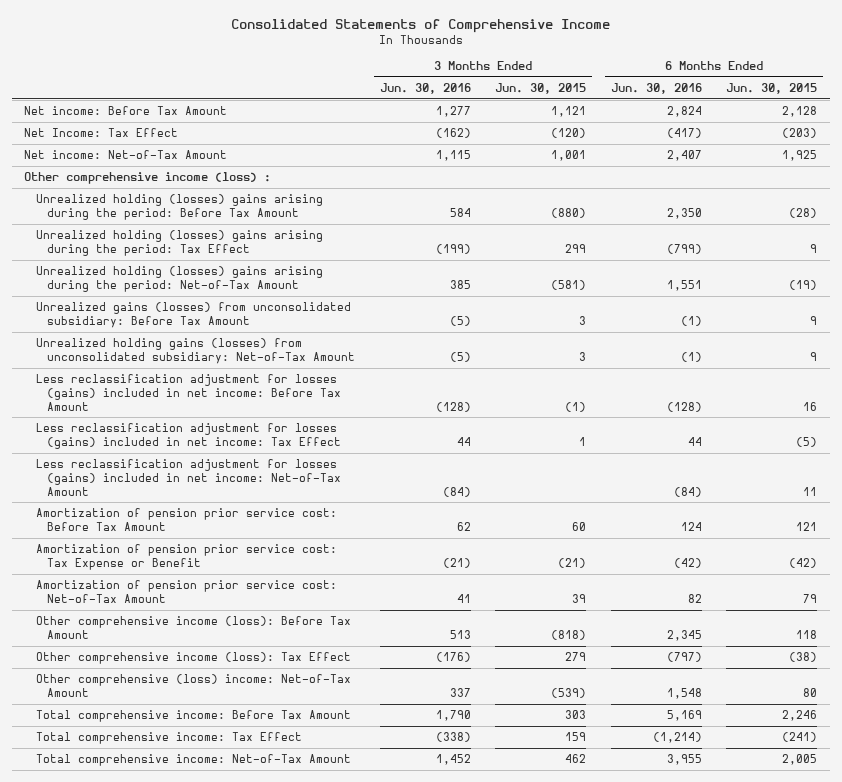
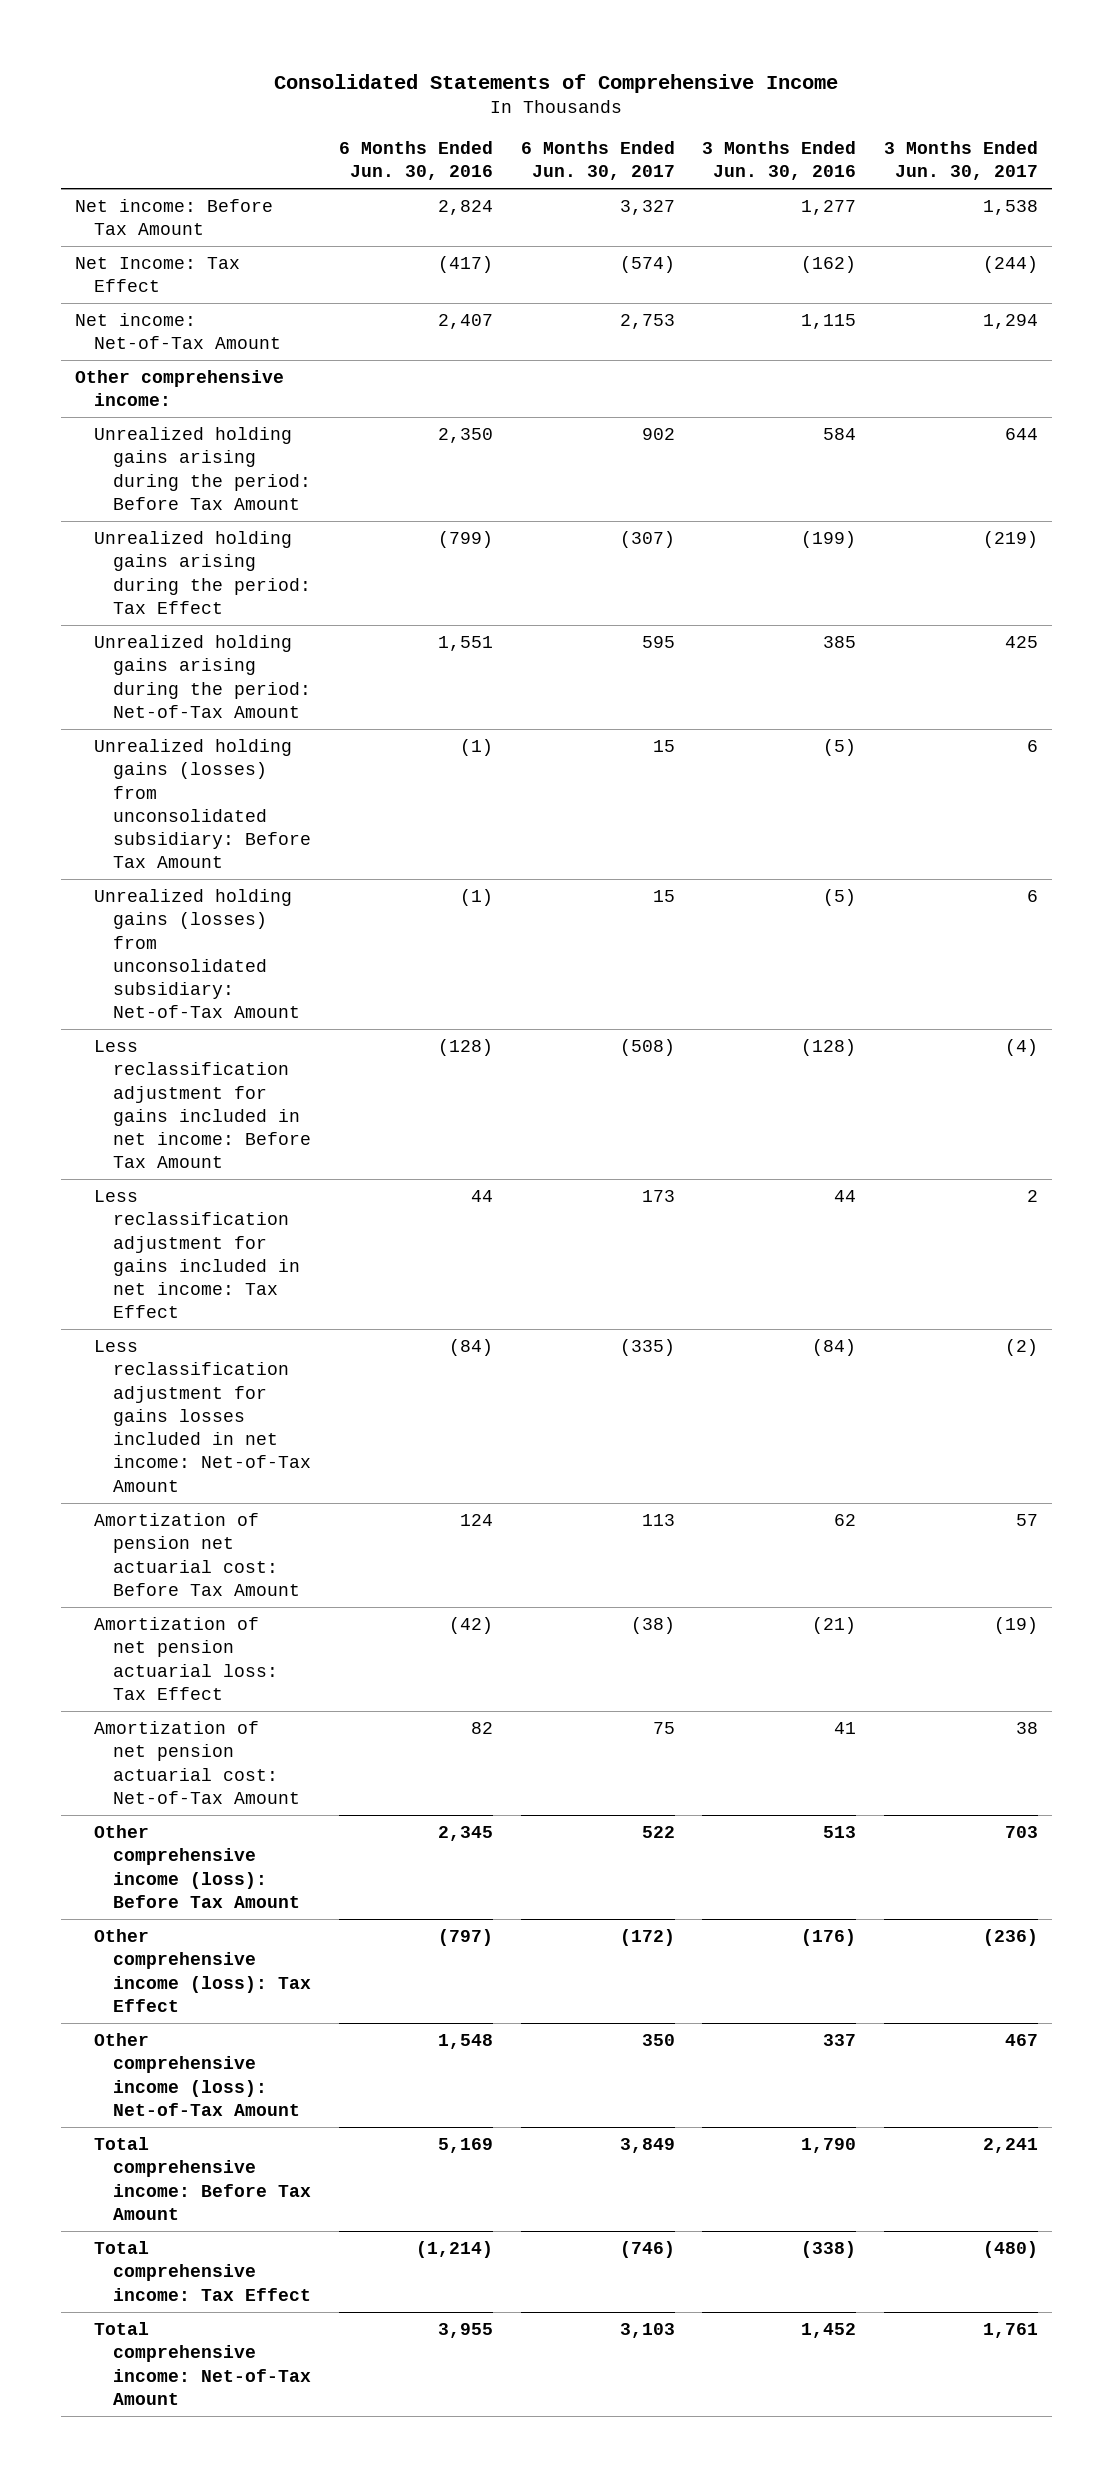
[495,83,587,95] Jun. 30, 2015 -> none
[726,83,818,95] Jun. 30, 2015 -> none
none -> [520,141,675,181] 6 Months Ended Jun. 30, 2017
none -> [884,141,1039,181] 3 Months Ended Jun. 30, 2017
[24,172,272,185] Other comprehensive income (loss) : -> [74,369,284,407] Other comprehensive income:
[35,194,323,220] Unrealized holding (losses) gains arising during the period: Before Tax Amount -> [94,426,312,510] Unrealized holding gains arising during the period: Before Tax Amount
[35,230,323,256] Unrealized holding (losses) gains arising during the period: Tax Effect -> [94,530,312,614] Unrealized holding gains arising during the period: Tax Effect
[35,266,323,292] Unrealized holding (losses) gains arising during the period: Net-of-Tax Amount -> [94,634,312,718] Unrealized holding gains arising during the period: Net-of-Tax Amount
[35,302,351,328] Unrealized gains (losses) from unconsolidated subsidiary: Before Tax Amount -> [94,738,312,869] Unrealized holding gains (losses) from unconsolidated subsidiary: Before Tax Amount
[35,374,342,411] Less reclassification adjustment for losses (gains) included in net income: Before Tax Amount -> [94,1039,312,1169] Less reclassification adjustment for gains included in net income: Before Tax Amount
[35,423,342,449] Less reclassification adjustment for losses (gains) included in net income: Tax Effect -> [94,1189,301,1319] Less reclassification adjustment for gains included in net income: Tax Effect
[35,459,342,496] Less reclassification adjustment for losses (gains) included in net income: Net-of-Tax Amount -> [94,1339,312,1492] Less reclassification adjustment for gains losses included in net income: Net-of-Tax Amount
[35,508,337,531] Amortization of pension prior service cost: Before Tax Amount -> [94,1512,301,1596] Amortization of pension net actuarial cost: Before Tax Amount
[35,544,337,570] Amortization of pension prior service cost: Tax Expense or Benefit -> [94,1616,279,1700] Amortization of net pension actuarial loss: Tax Effect
[35,580,337,603] Amortization of pension prior service cost: Net-of-Tax Amount -> [94,1720,301,1804] Amortization of net pension actuarial cost: Net-of-Tax Amount
[35,674,351,697] Other comprehensive (loss) income: Net-of-Tax Amount -> [94,2032,301,2116] Other comprehensive income (loss): Net-of-Tax Amount

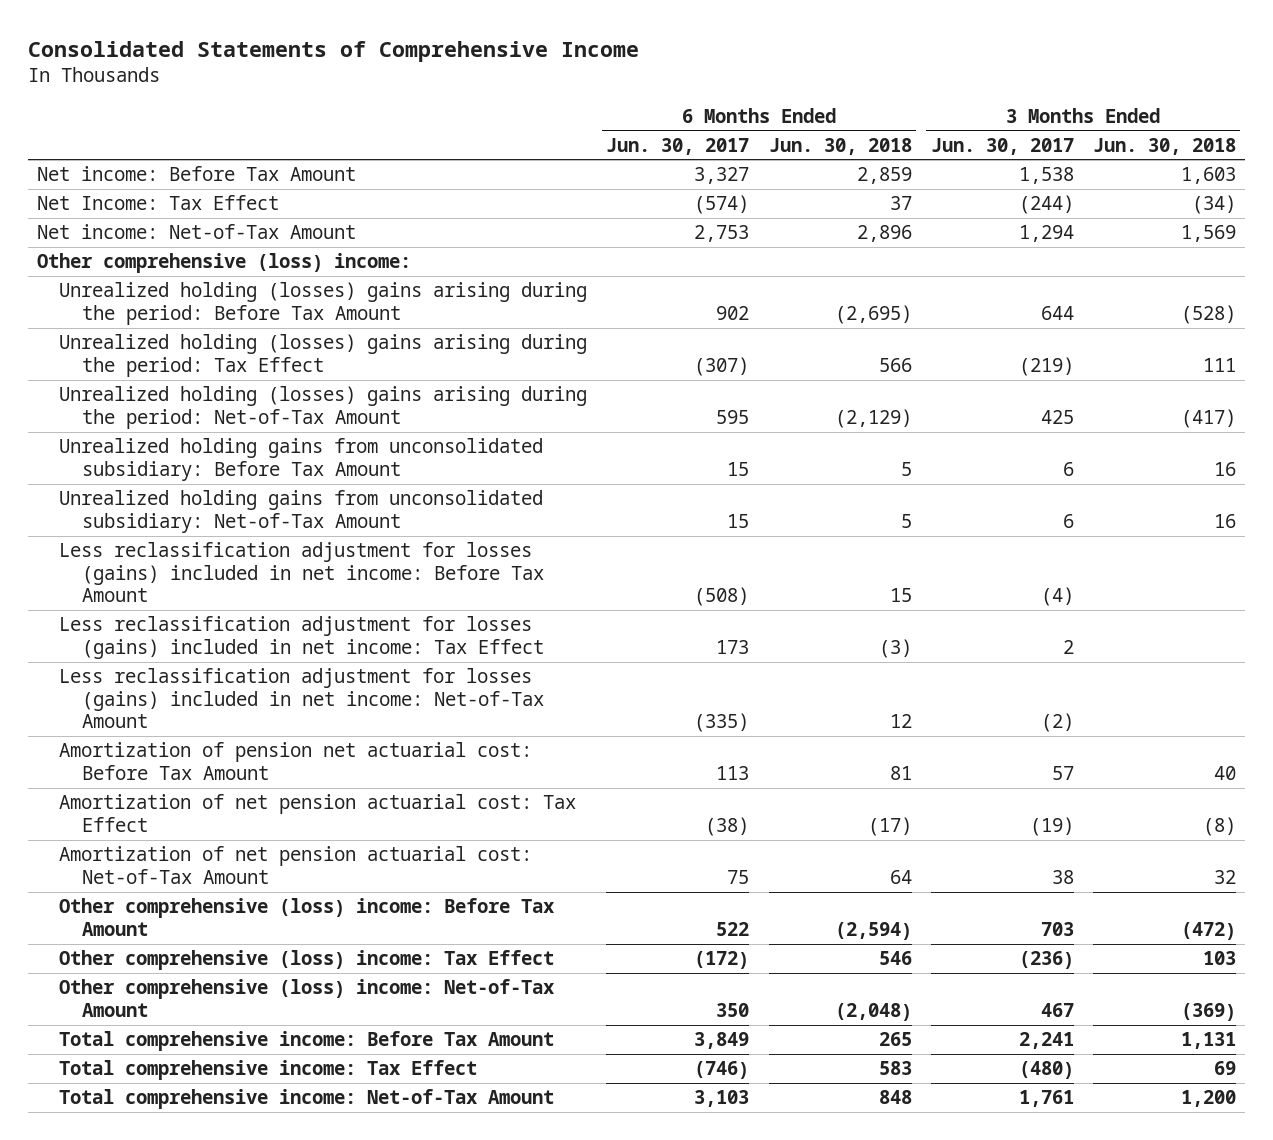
[339,141,494,181] 6 Months Ended Jun. 30, 2016 -> none
[702,141,857,181] 3 Months Ended Jun. 30, 2016 -> none
none -> [768,137,912,155] Jun. 30, 2018
none -> [1092,137,1236,155] Jun. 30, 2018
[74,369,284,407] Other comprehensive income: -> [37,253,412,274] Other comprehensive (loss) income:
[94,426,312,510] Unrealized holding gains arising during the period: Before Tax Amount -> [59,282,588,325] Unrealized holding (losses) gains arising during the period: Before Tax Amount
[94,530,312,614] Unrealized holding gains arising during the period: Tax Effect -> [59,334,588,377] Unrealized holding (losses) gains arising during the period: Tax Effect
[94,634,312,718] Unrealized holding gains arising during the period: Net-of-Tax Amount -> [59,386,588,429] Unrealized holding (losses) gains arising during the period: Net-of-Tax Amount
[94,738,312,869] Unrealized holding gains (losses) from unconsolidated subsidiary: Before Tax Amount -> [59,438,544,481] Unrealized holding gains from unconsolidated subsidiary: Before Tax Amount
[94,888,301,1019] Unrealized holding gains (losses) from unconsolidated subsidiary: Net-of-Tax Amount -> [59,490,544,533] Unrealized holding gains from unconsolidated subsidiary: Net-of-Tax Amount
[94,1039,312,1169] Less reclassification adjustment for gains included in net income: Before Tax Amount -> [59,542,544,603] Less reclassification adjustment for losses (gains) included in net income: Before Tax Amount
[94,1189,301,1319] Less reclassification adjustment for gains included in net income: Tax Effect -> [59,616,544,659] Less reclassification adjustment for losses (gains) included in net income: Tax Effect
[94,1339,312,1492] Less reclassification adjustment for gains losses included in net income: Net-of-Tax Amount -> [59,668,544,729] Less reclassification adjustment for losses (gains) included in net income: Net-of-Tax Amount
[94,1616,279,1700] Amortization of net pension actuarial loss: Tax Effect -> [59,794,577,832] Amortization of net pension actuarial cost: Tax Effect
[94,1824,301,1908] Other comprehensive income (loss): Before Tax Amount -> [59,898,556,936] Other comprehensive (loss) income: Before Tax Amount
[94,1928,312,2012] Other comprehensive income (loss): Tax Effect -> [59,950,555,971] Other comprehensive (loss) income: Tax Effect
[94,2032,301,2116] Other comprehensive income (loss): Net-of-Tax Amount -> [59,979,556,1017] Other comprehensive (loss) income: Net-of-Tax Amount

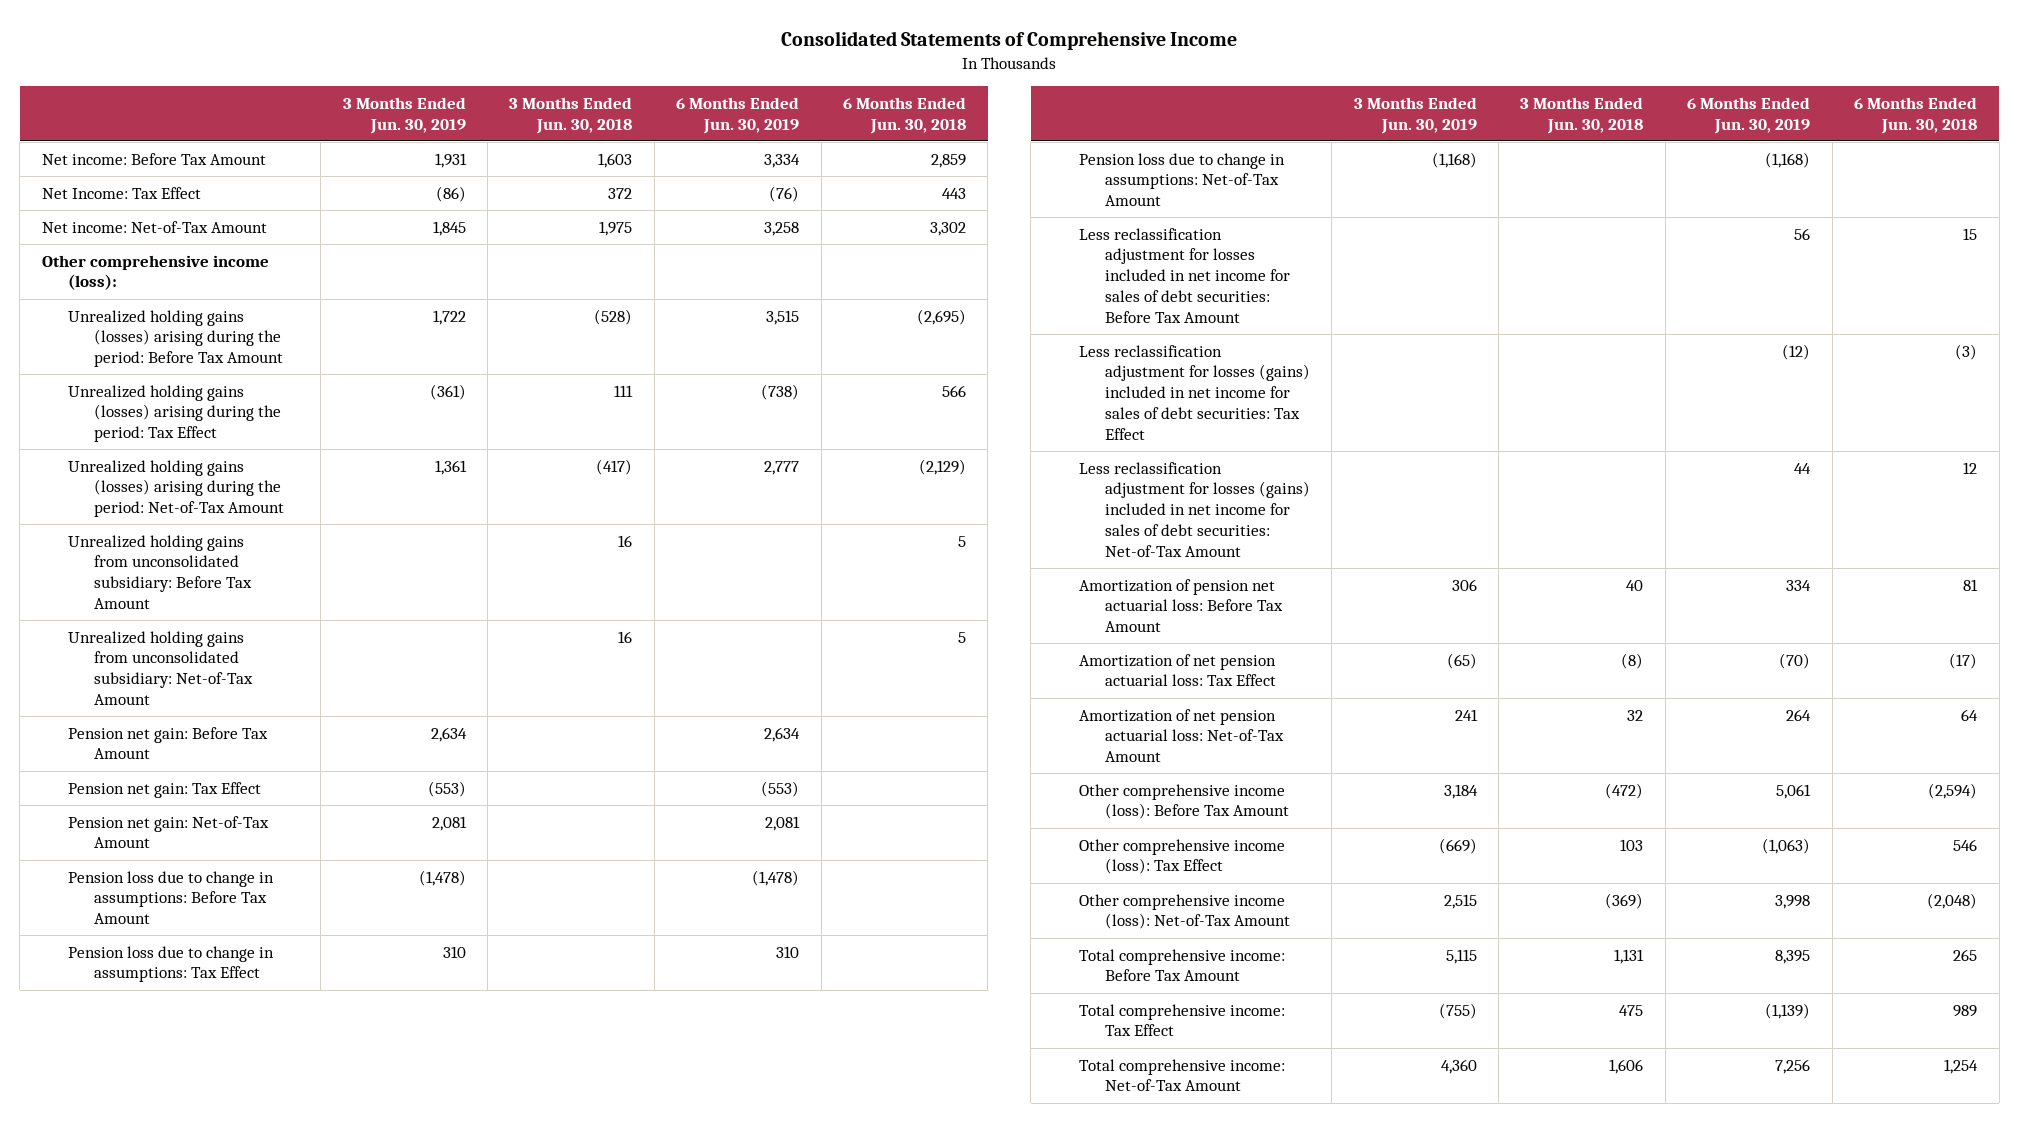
[606,137,750,155] Jun. 30, 2017 -> none
[930,137,1074,155] Jun. 30, 2017 -> none
none -> [342,96,466,134] 3 Months Ended Jun. 30, 2019
none -> [676,96,800,134] 6 Months Ended Jun. 30, 2019
[889,196,912,211] 37 -> [942,187,967,199] 443
[1191,195,1236,215] (34) -> [608,187,633,199] 372
[856,225,912,243] 2,896 -> [930,221,967,236] 3,302
[1180,225,1236,243] 1,569 -> [599,220,633,236] 1,975
[37,253,412,274] Other comprehensive (loss) income: -> [41,254,269,291] Other comprehensive income (loss):
[59,282,588,325] Unrealized holding (losses) gains arising during the period: Before Tax Amount -> [67,309,283,368] Unrealized holding gains (losses) arising during the period: Before Tax Amount
[59,334,588,377] Unrealized holding (losses) gains arising during the period: Tax Effect -> [67,384,281,443] Unrealized holding gains (losses) arising during the period: Tax Effect
[59,386,588,429] Unrealized holding (losses) gains arising during the period: Net-of-Tax Amount -> [67,459,284,518] Unrealized holding gains (losses) arising during the period: Net-of-Tax Amount
none -> [67,726,268,760] Pension net gain: Before Tax Amount
none -> [67,781,261,798] Pension net gain: Tax Effect
none -> [67,815,269,849] Pension net gain: Net-of-Tax Amount
none -> [67,870,274,925] Pension loss due to change in assumptions: Before Tax Amount
none -> [67,945,274,983] Pension loss due to change in assumptions: Tax Effect
none -> [1078,152,1285,207] Pension loss due to change in assumptions: Net-of-Tax Amount
[59,542,544,603] Less reclassification adjustment for losses (gains) included in net income: Before Tax Amount -> [1078,227,1290,323] Less reclassification adjustment for losses included in net income for sales of debt securities: Before Tax Amount
[59,616,544,659] Less reclassification adjustment for losses (gains) included in net income: Tax Effect -> [1078,344,1310,440] Less reclassification adjustment for losses (gains) included in net income for sales of debt securities: Tax Effect
[59,668,544,729] Less reclassification adjustment for losses (gains) included in net income: Net-of-Tax Amount -> [1078,461,1310,557] Less reclassification adjustment for losses (gains) included in net income for sales of debt securities: Net-of-Tax Amount
[59,742,533,780] Amortization of pension net actuarial cost: Before Tax Amount -> [1078,578,1283,633] Amortization of pension net actuarial loss: Before Tax Amount
[59,794,577,832] Amortization of net pension actuarial cost: Tax Effect -> [1078,653,1276,687] Amortization of net pension actuarial loss: Tax Effect
[59,846,533,884] Amortization of net pension actuarial cost: Net-of-Tax Amount -> [1078,708,1284,763] Amortization of net pension actuarial loss: Net-of-Tax Amount
[59,898,556,936] Other comprehensive (loss) income: Before Tax Amount -> [1078,783,1289,820] Other comprehensive income (loss): Before Tax Amount
[59,950,555,971] Other comprehensive (loss) income: Tax Effect -> [1078,838,1285,875] Other comprehensive income (loss): Tax Effect
[59,979,556,1017] Other comprehensive (loss) income: Net-of-Tax Amount -> [1078,893,1290,930] Other comprehensive income (loss): Net-of-Tax Amount
[878,1061,912,1076] 583 -> [1953,1004,1978,1017] 989
[1213,1061,1236,1076] 69 -> [1619,1004,1644,1016] 475
[878,1090,912,1105] 848 -> [1944,1058,1979,1074] 1,254
[1180,1090,1236,1108] 1,200 -> [1609,1058,1644,1074] 1,606

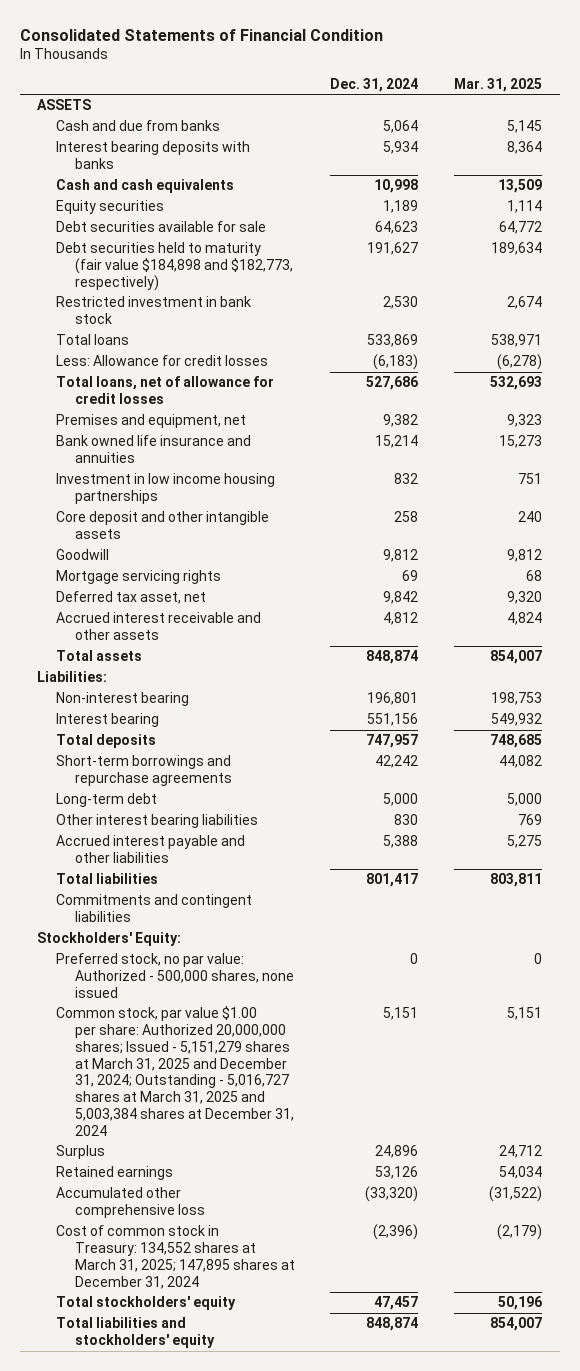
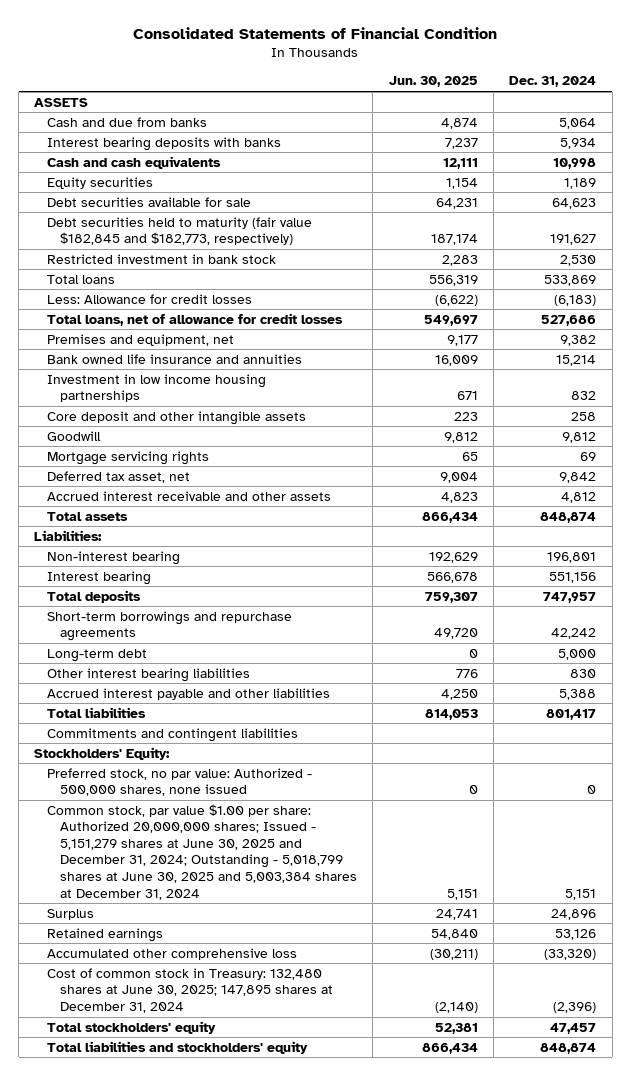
[454,77,543,92] Mar. 31, 2025 -> none
none -> [388,76,478,88] Jun. 30, 2025
[56,242,293,291] Debt securities held to maturity (fair value $184,898 and $182,773, respectively) -> [47,216,313,246] Debt securities held to maturity (fair value $182,845 and $182,773, respectively)
[56,1006,294,1136] Common stock, par value $1.00 per share: Authorized 20,000,000 shares; Issued - 5,151,279 shares at March 31, 2025 and December 31, 2024; Outstanding - 5,016,727 shares at March 31, 2025 and 5,003,384 shares at December 31, 2024 -> [47,803,358,900] Common stock, par value $1.00 per share: Authorized 20,000,000 shares; Issued - 5,151,279 shares at June 30, 2025 and December 31, 2024; Outstanding - 5,018,799 shares at June 30, 2025 and 5,003,384 shares at December 31, 2024
[56,1225,295,1289] Cost of common stock in Treasury: 134,552 shares at March 31, 2025; 147,895 shares at December 31, 2024 -> [47,967,334,1013] Cost of common stock in Treasury: 132,480 shares at June 30, 2025; 147,895 shares at December 31, 2024

